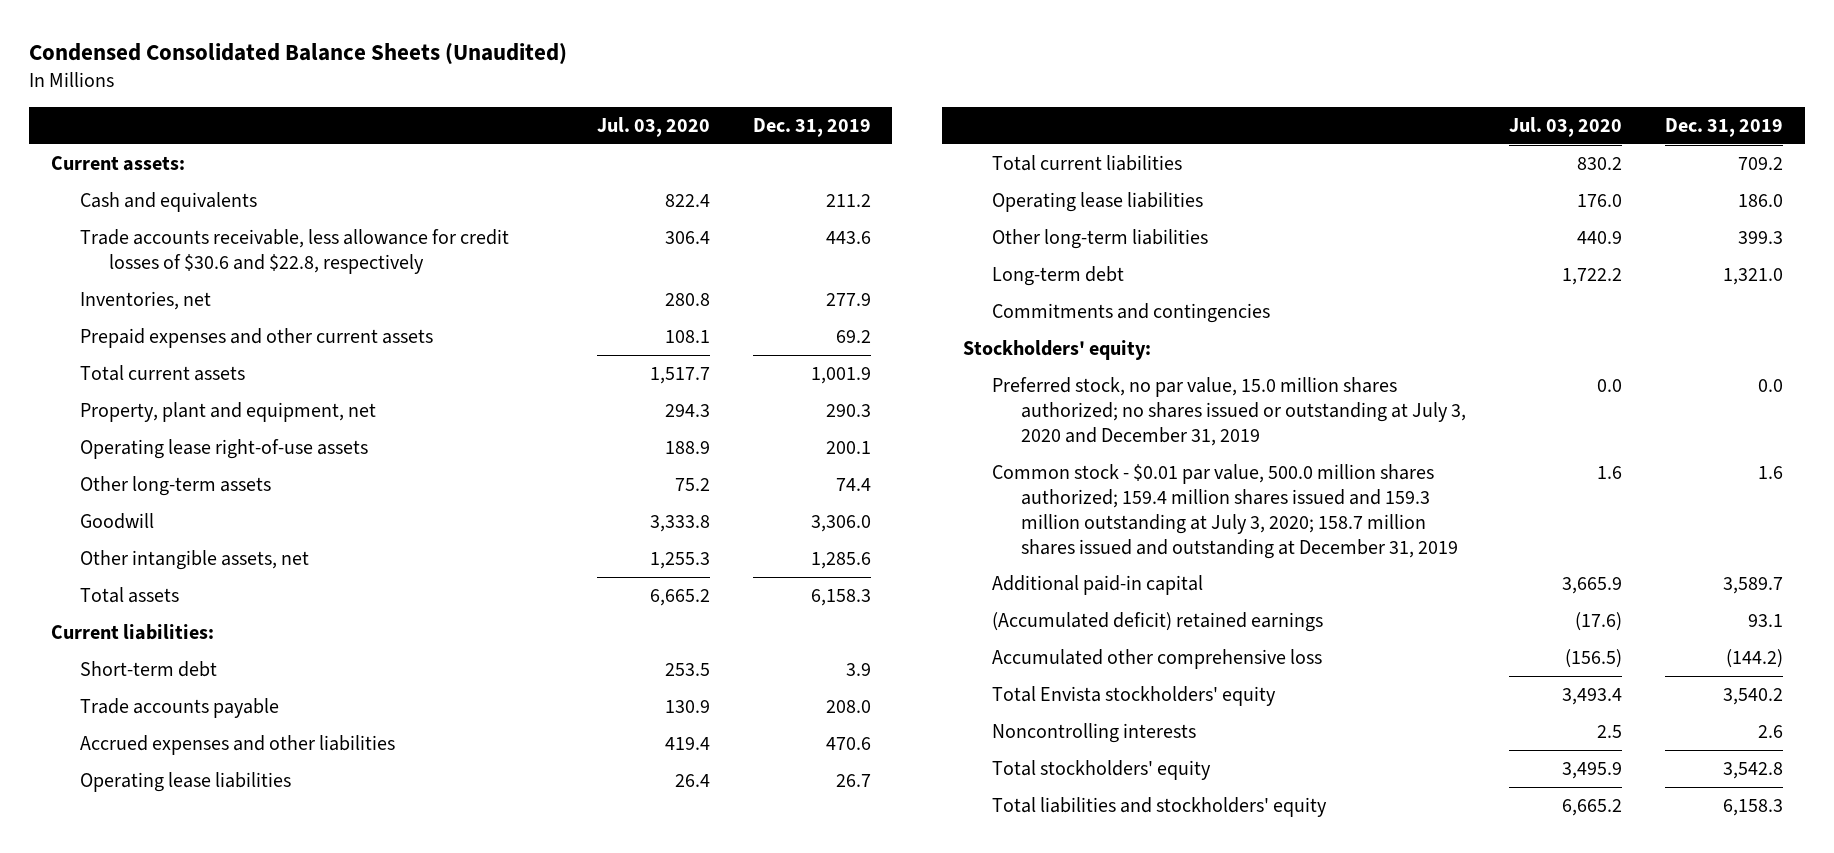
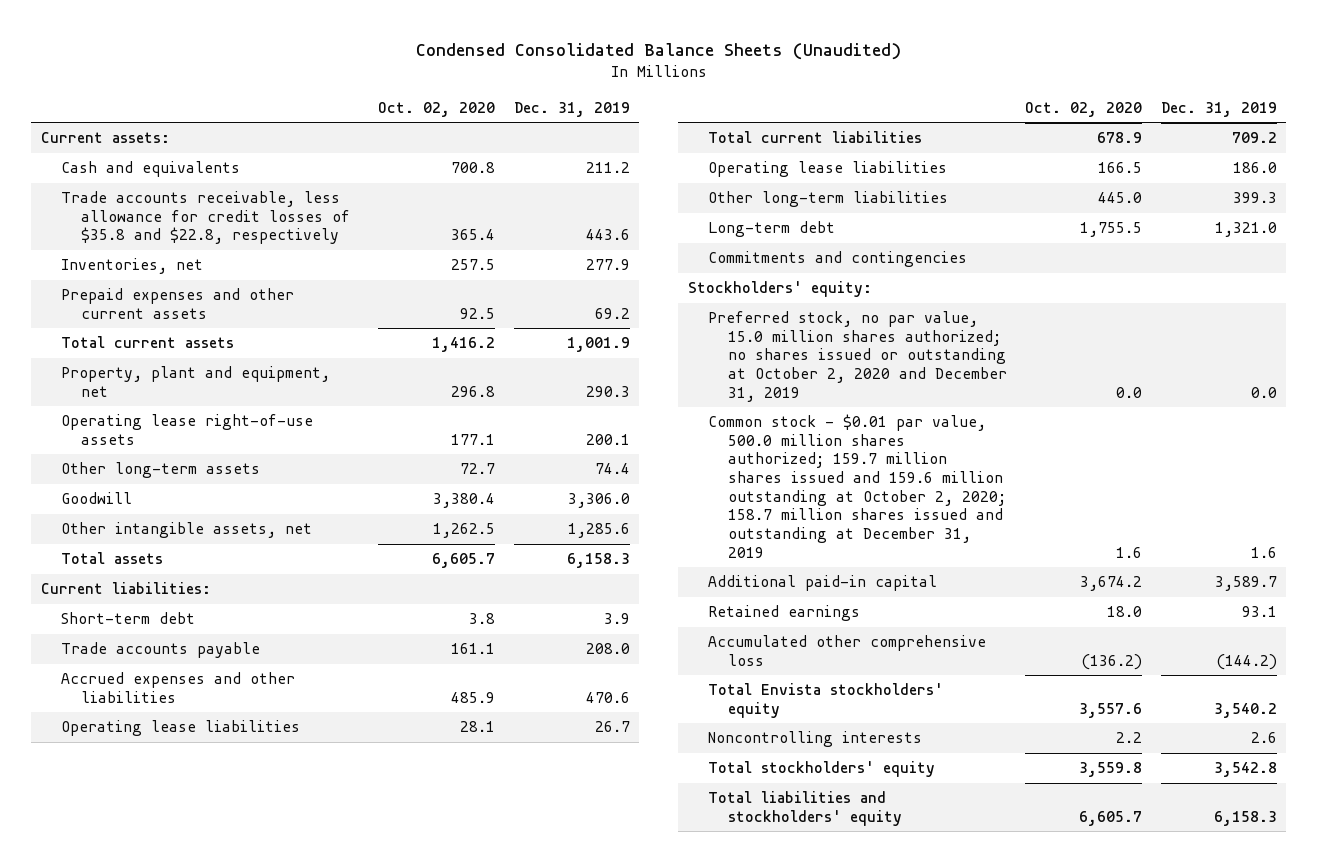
[596,116,710,137] Jul. 03, 2020 -> none
none -> [378,101,496,117] Oct. 02, 2020
[79,228,509,274] Trade accounts receivable, less allowance for credit losses of $30.6 and $22.8, respectively -> [60,191,350,245] Trade accounts receivable, less allowance for credit losses of $35.8 and $22.8, respectively
[992,376,1467,446] Preferred stock, no par value, 15.0 million shares authorized; no shares issued or outstanding at July 3, 2020 and December 31, 2019 -> [707,311,1007,402] Preferred stock, no par value, 15.0 million shares authorized; no shares issued or outstanding at October 2, 2020 and December 31, 2019
[992,463,1459,559] Common stock - $0.01 par value, 500.0 million shares authorized; 159.4 million shares issued and 159.3 million outstanding at July 3, 2020; 158.7 million shares issued and outstanding at December 31, 2019 -> [707,414,1006,558] Common stock - $0.01 par value, 500.0 million shares authorized; 159.7 million shares issued and 159.6 million outstanding at October 2, 2020; 158.7 million shares issued and outstanding at December 31, 2019
[992,611,1324,632] (Accumulated deficit) retained earnings -> [707,605,860,622] Retained earnings

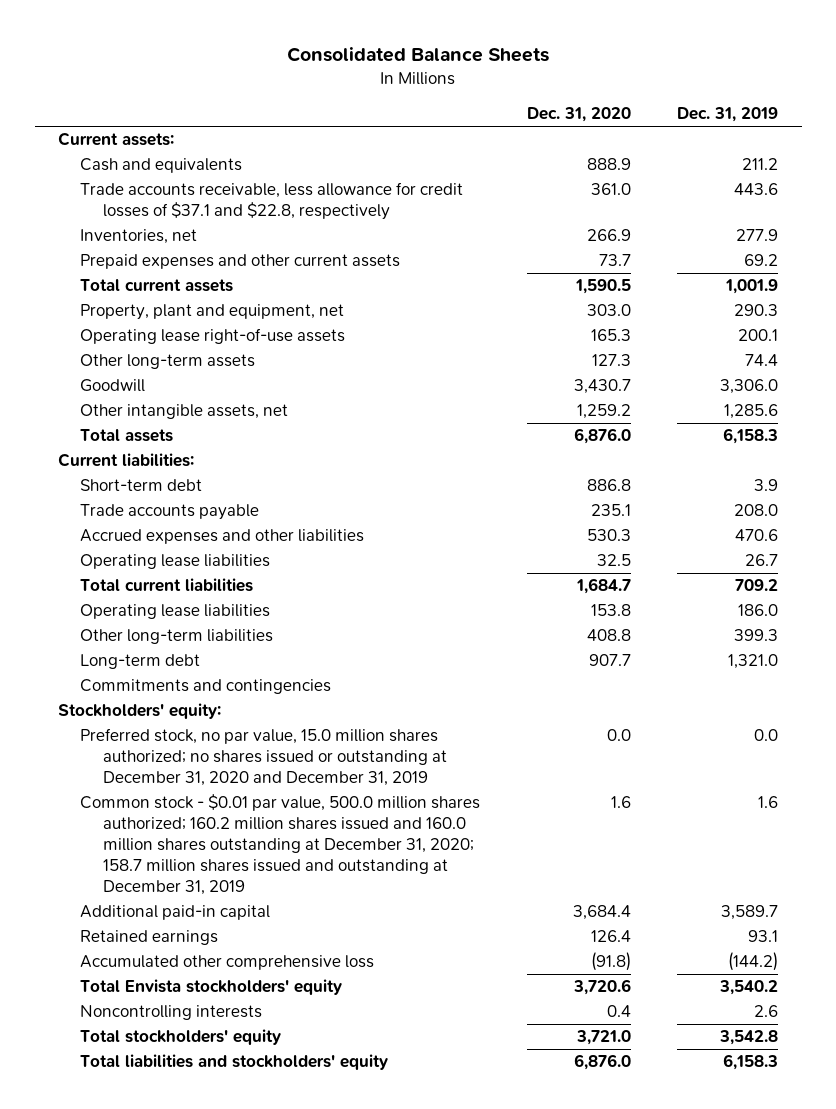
[415,42,901,60] Condensed Consolidated Balance Sheets (Unaudited) -> [287,47,550,63] Consolidated Balance Sheets
[378,101,496,117] Oct. 02, 2020 -> none
none -> [526,107,631,123] Dec. 31, 2020
[60,191,350,245] Trade accounts receivable, less allowance for credit losses of $35.8 and $22.8, respectively -> [80,182,464,221] Trade accounts receivable, less allowance for credit losses of $37.1 and $22.8, respectively
[707,311,1007,402] Preferred stock, no par value, 15.0 million shares authorized; no shares issued or outstanding at October 2, 2020 and December 31, 2019 -> [80,728,447,787] Preferred stock, no par value, 15.0 million shares authorized; no shares issued or outstanding at December 31, 2020 and December 31, 2019
[707,414,1006,558] Common stock - $0.01 par value, 500.0 million shares authorized; 159.7 million shares issued and 159.6 million outstanding at October 2, 2020; 158.7 million shares issued and outstanding at December 31, 2019 -> [80,794,481,896] Common stock - $0.01 par value, 500.0 million shares authorized; 160.2 million shares issued and 160.0 million shares outstanding at December 31, 2020; 158.7 million shares issued and outstanding at December 31, 2019

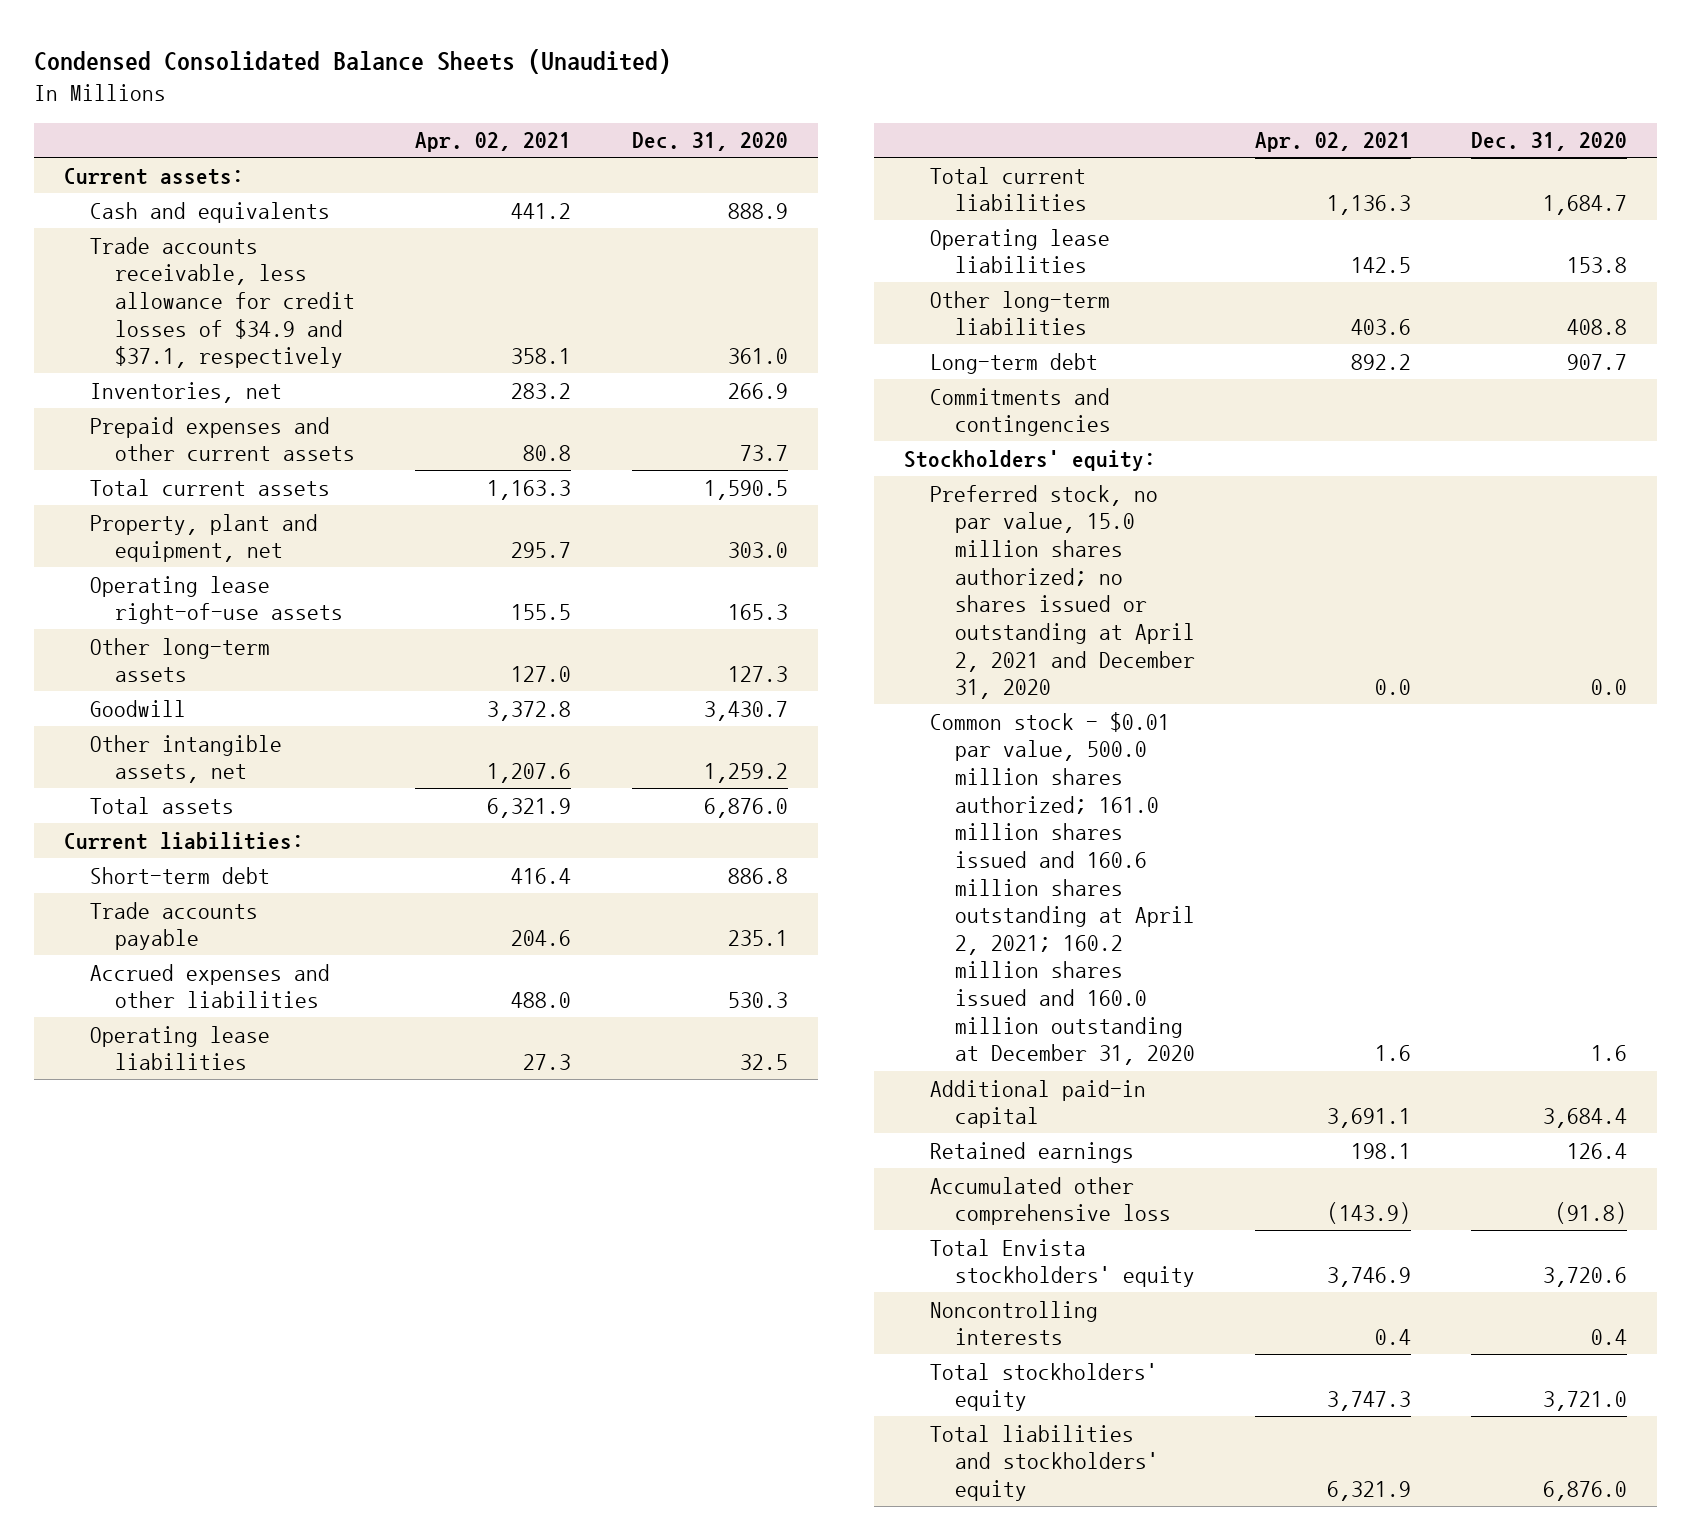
[287,47,550,63] Consolidated Balance Sheets -> [34,49,672,75] Condensed Consolidated Balance Sheets (Unaudited)
[677,107,779,123] Dec. 31, 2019 -> none
none -> [415,132,572,153] Apr. 02, 2021
[80,182,464,221] Trade accounts receivable, less allowance for credit losses of $37.1 and $22.8, respectively -> [89,236,356,369] Trade accounts receivable, less allowance for credit losses of $34.9 and $37.1, respectively
[80,728,447,787] Preferred stock, no par value, 15.0 million shares authorized; no shares issued or outstanding at December 31, 2020 and December 31, 2019 -> [929,484,1196,700] Preferred stock, no par value, 15.0 million shares authorized; no shares issued or outstanding at April 2, 2021 and December 31, 2020
[80,794,481,896] Common stock - $0.01 par value, 500.0 million shares authorized; 160.2 million shares issued and 160.0 million shares outstanding at December 31, 2020; 158.7 million shares issued and outstanding at December 31, 2019 -> [929,711,1196,1066] Common stock - $0.01 par value, 500.0 million shares authorized; 161.0 million shares issued and 160.6 million shares outstanding at April 2, 2021; 160.2 million shares issued and 160.0 million outstanding at December 31, 2020

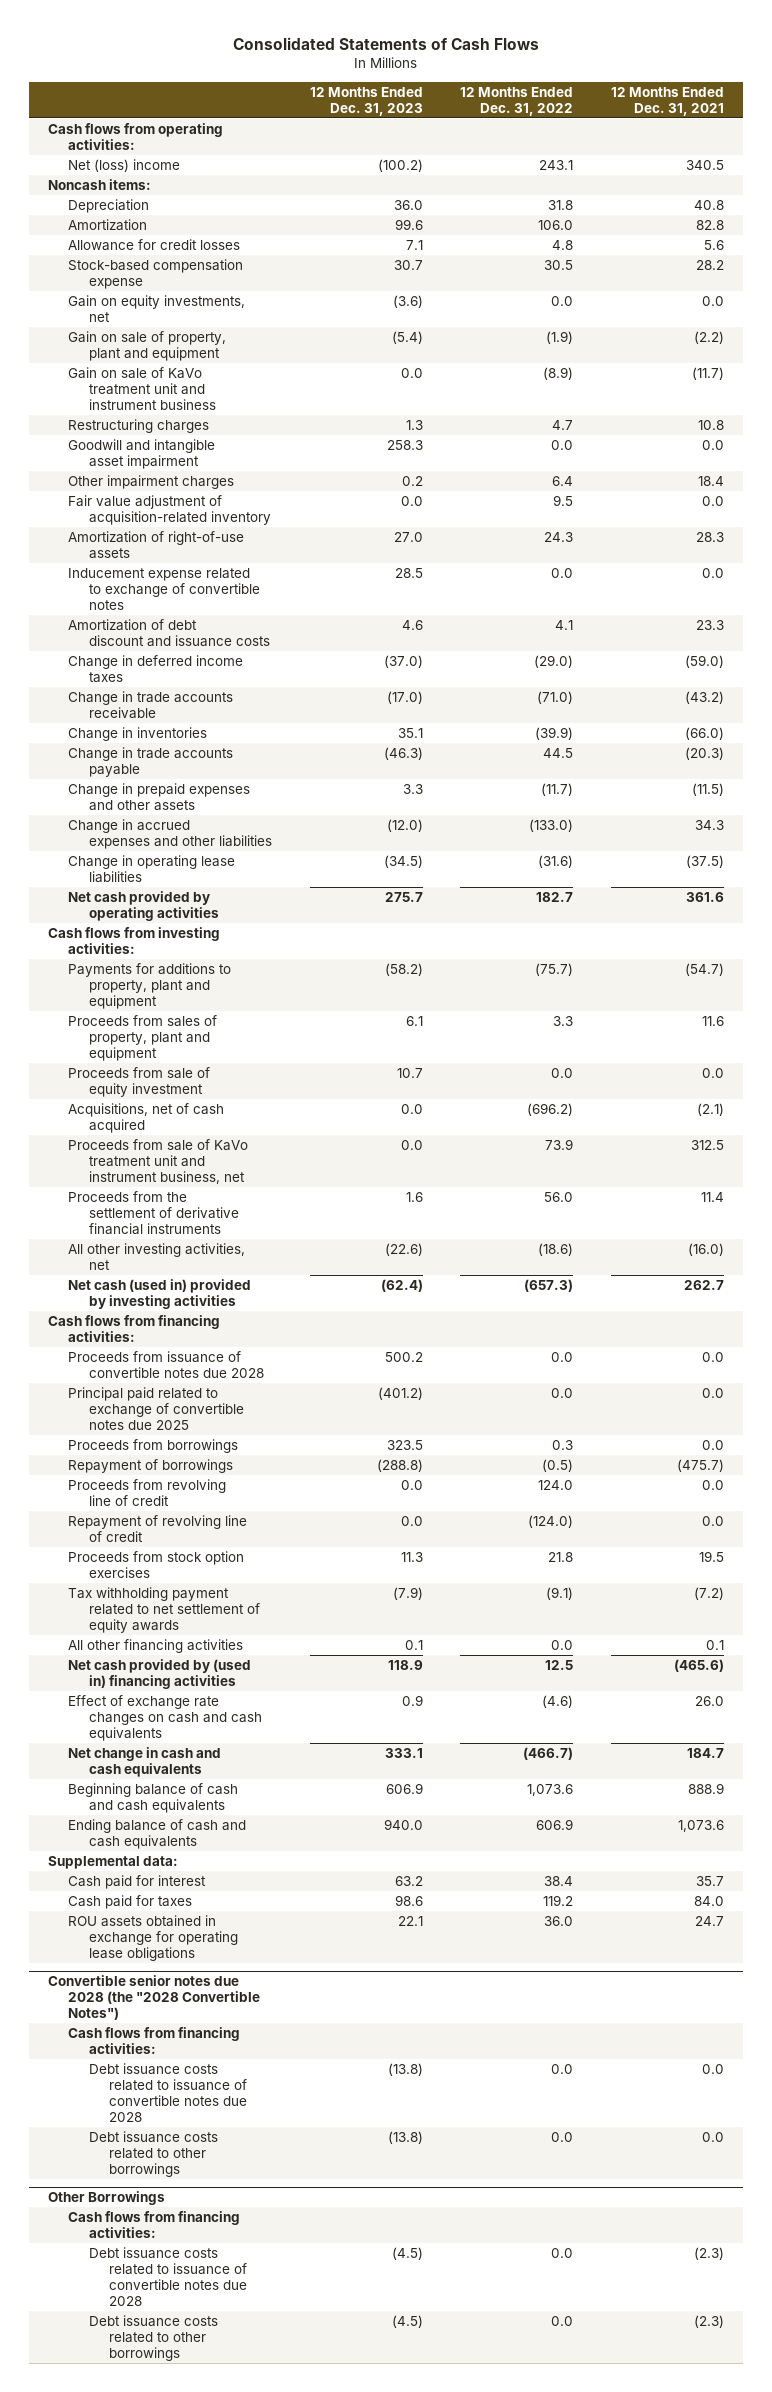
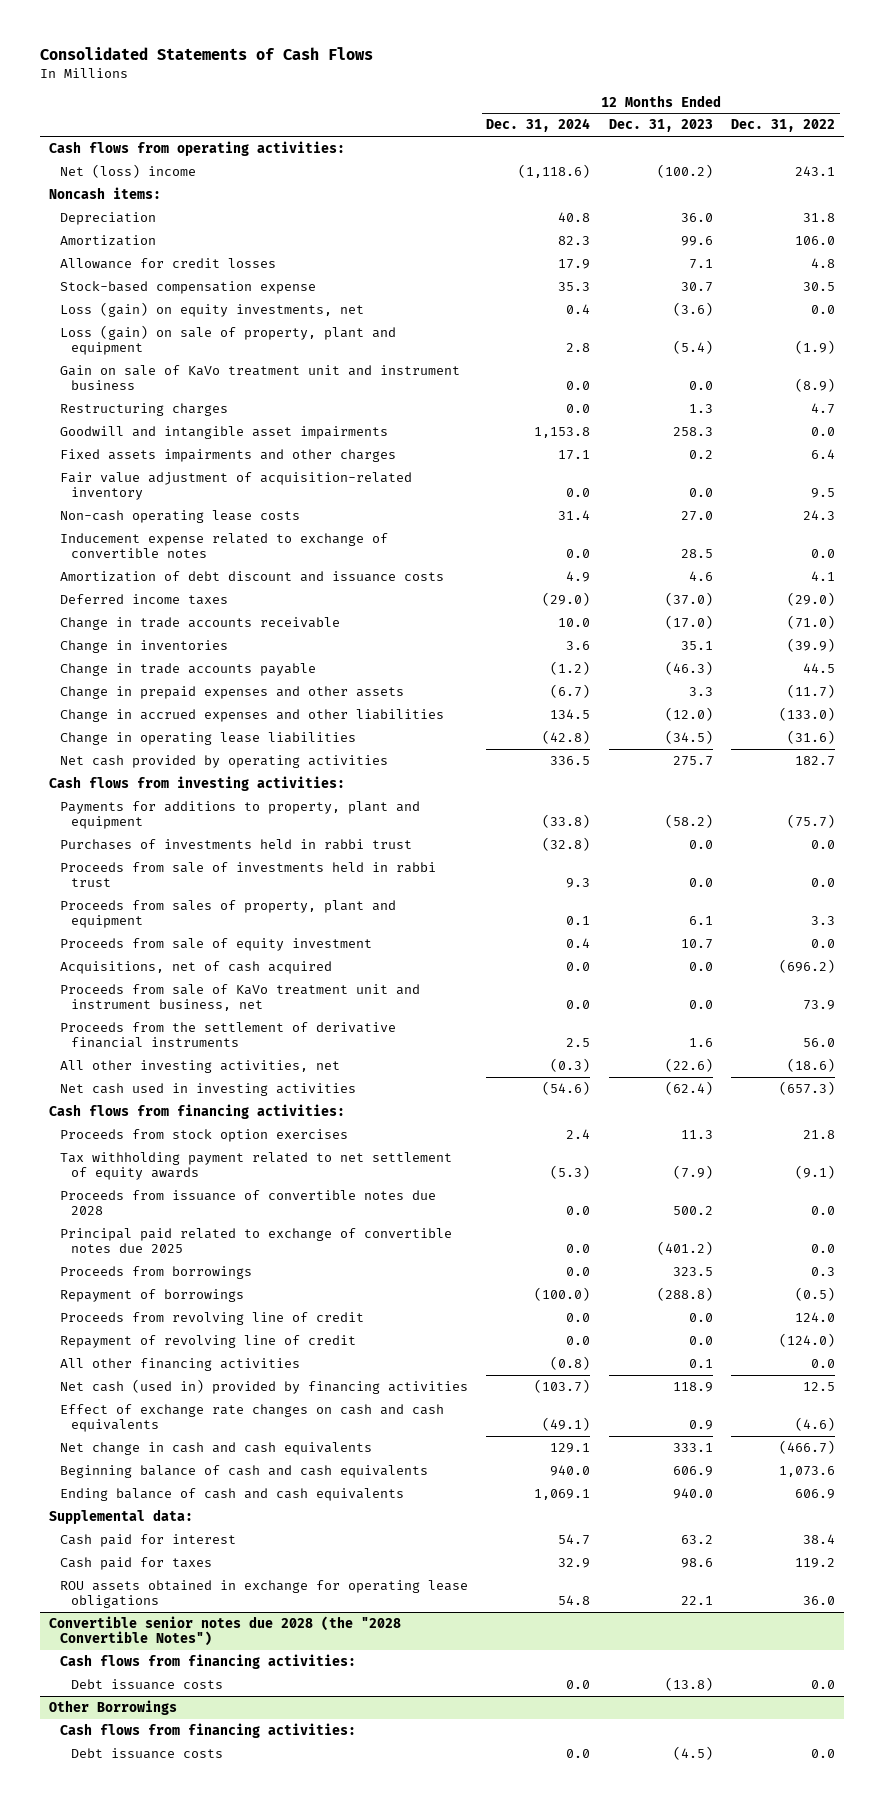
[611,86,725,116] 12 Months Ended Dec. 31, 2021 -> none
none -> [486,118,591,133] Dec. 31, 2024
[68,294,246,322] Gain on equity investments, net -> [59,301,364,317] Loss (gain) on equity investments, net
[68,330,227,361] Gain on sale of property, plant and equipment -> [59,324,396,356] Loss (gain) on sale of property, plant and equipment
[68,438,216,469] Goodwill and intangible asset impairment -> [59,425,388,439] Goodwill and intangible asset impairments
[68,474,235,489] Other impairment charges -> [59,448,396,462] Fixed assets impairments and other charges
[68,530,245,559] Amortization of right-of-use assets -> [59,509,300,523] Non-cash operating lease costs
[68,654,244,683] Change in deferred income taxes -> [59,593,228,605] Deferred income taxes
none -> [59,838,412,850] Purchases of investments held in rabbi trust
none -> [59,861,436,888] Proceeds from sale of investments held in rabbi trust
[68,1278,252,1309] Net cash (used in) provided by investing activities -> [59,1082,356,1096] Net cash used in investing activities
[68,1550,245,1578] Proceeds from stock option exercises -> [59,1128,348,1142] Proceeds from stock option exercises
[68,1586,260,1634] Tax withholding payment related to net settlement of equity awards -> [59,1151,452,1181] Tax withholding payment related to net settlement of equity awards
[68,1658,252,1689] Net cash provided by (used in) financing activities -> [59,1378,468,1394] Net cash (used in) provided by financing activities
[88,2130,218,2178] Debt issuance costs related to other borrowings -> none
[88,2062,248,2123] Debt issuance costs related to issuance of convertible notes due 2028 -> [70,1678,223,1690] Debt issuance costs
[88,2314,218,2362] Debt issuance costs related to other borrowings -> none
[88,2246,248,2307] Debt issuance costs related to issuance of convertible notes due 2028 -> [70,1747,223,1759] Debt issuance costs

